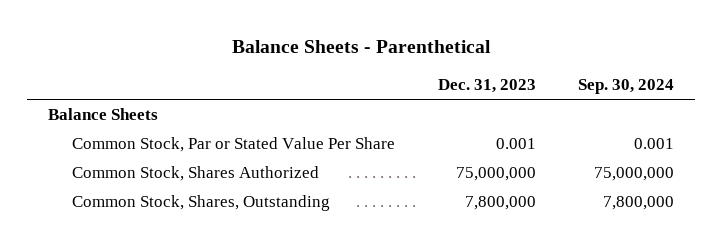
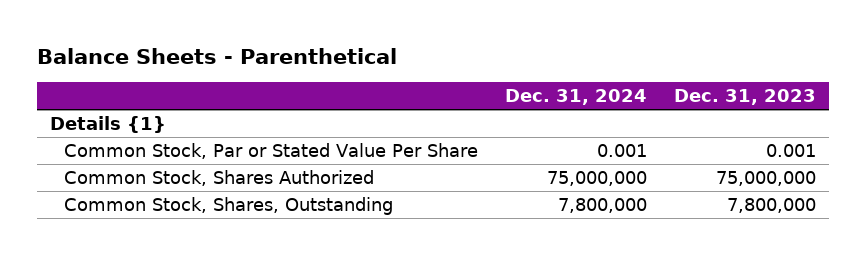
[577,79,674,95] Sep. 30, 2024 -> none
none -> [504,89,647,106] Dec. 31, 2024
[48,107,159,120] Balance Sheets -> [50,116,167,134] Details {1}

